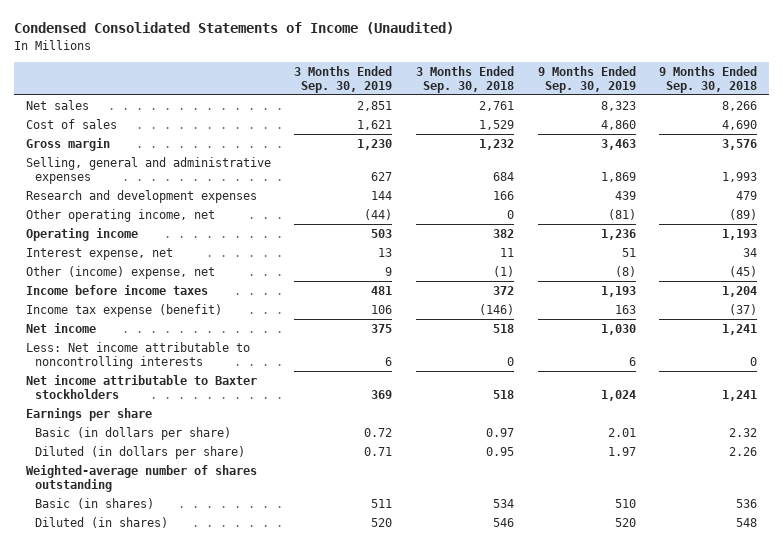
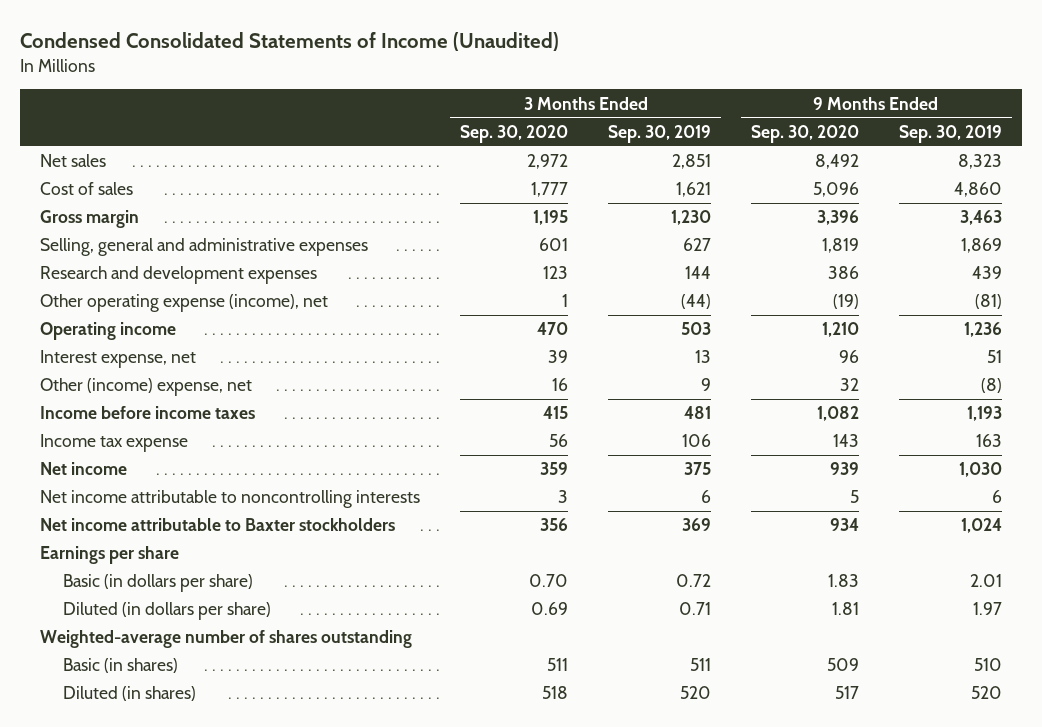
[415,65,514,93] 3 Months Ended Sep. 30, 2018 -> none
[659,65,758,93] 9 Months Ended Sep. 30, 2018 -> none
none -> [460,124,569,143] Sep. 30, 2020
none -> [751,124,860,143] Sep. 30, 2020
[25,208,215,222] Other operating income, net -> [40,294,329,313] Other operating expense (income), net
[25,303,222,317] Income tax expense (benefit) -> [40,434,189,453] Income tax expense
[25,341,250,370] Less: Net income attributable to noncontrolling interests -> [40,490,421,509] Net income attributable to noncontrolling interests

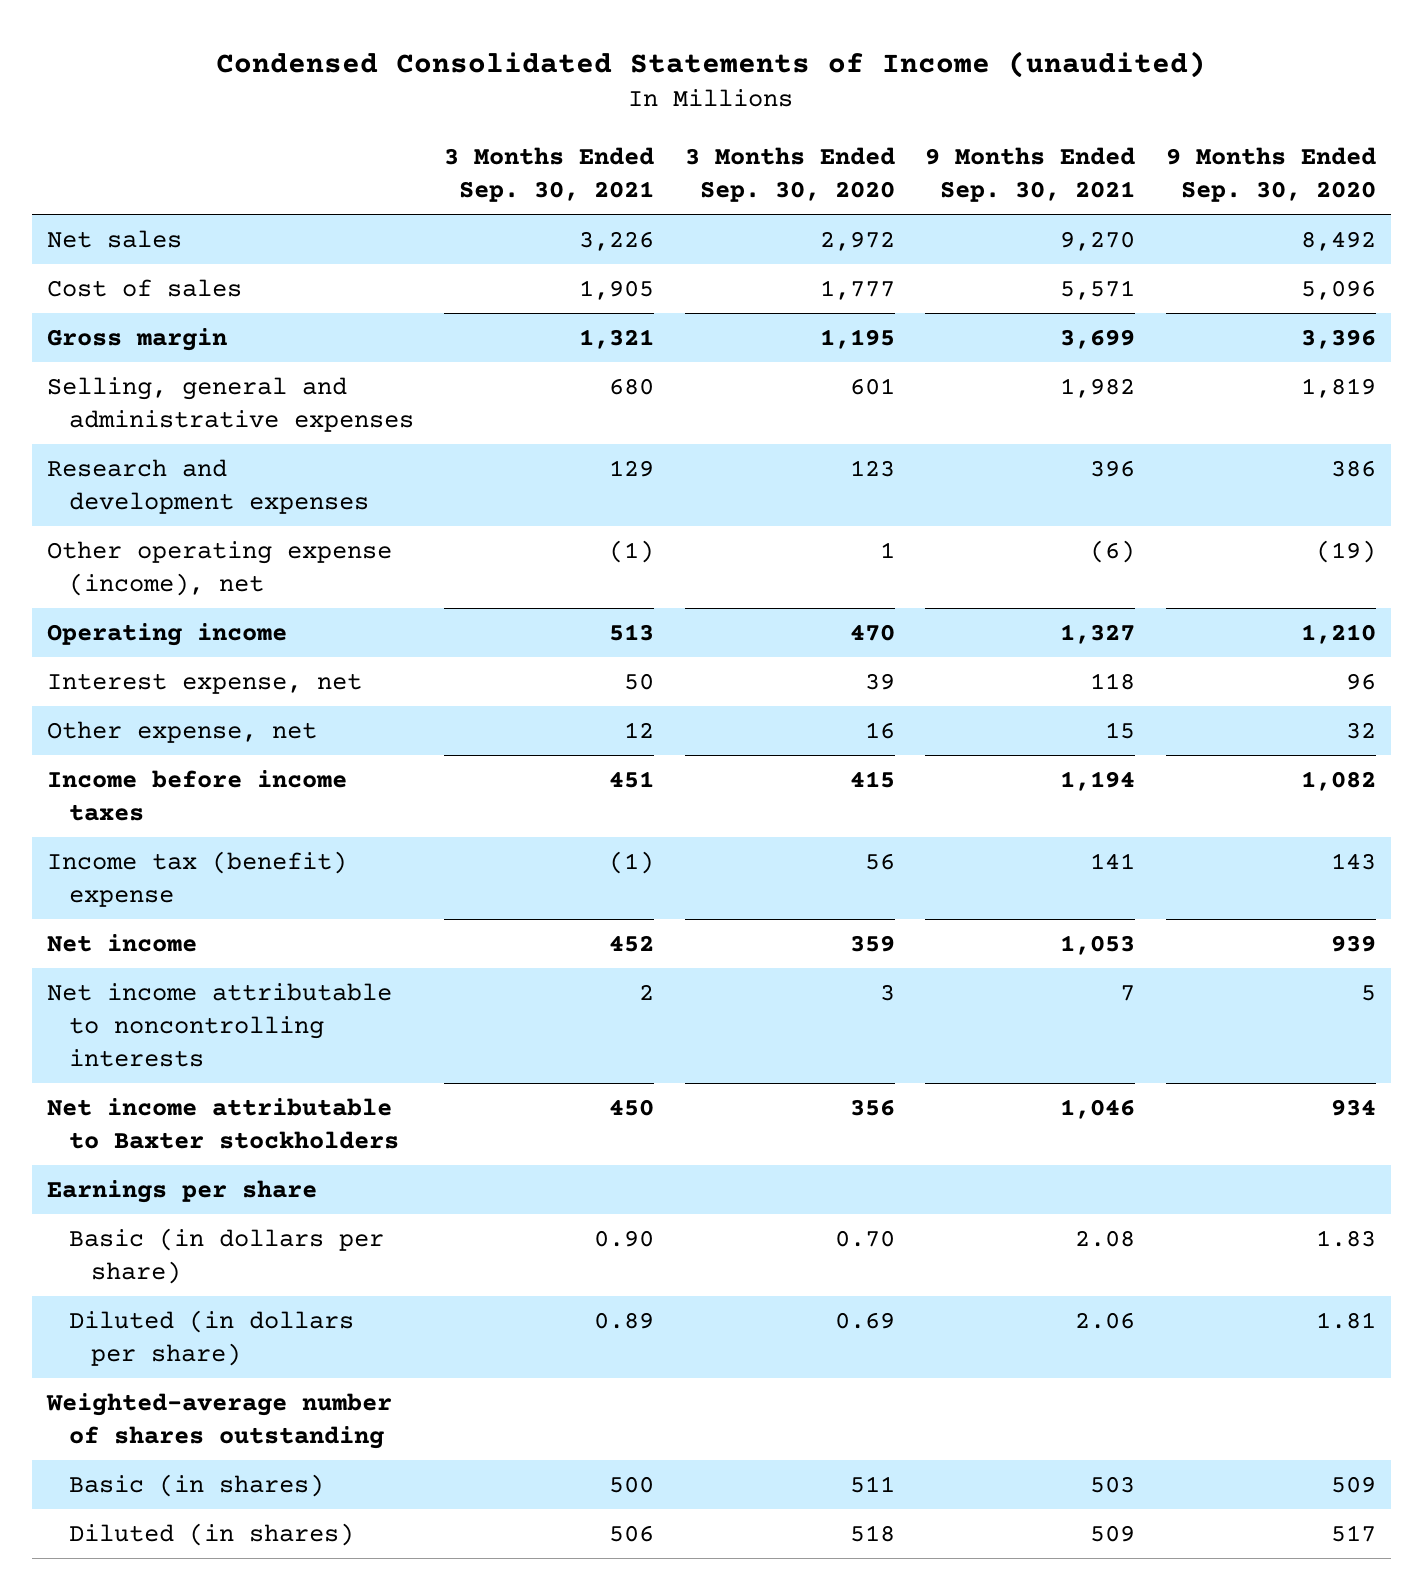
[20,31,560,51] Condensed Consolidated Statements of Income (Unaudited) -> [216,50,1207,78] Condensed Consolidated Statements of Income (unaudited)
[608,124,712,143] Sep. 30, 2019 -> none
[898,124,1002,143] Sep. 30, 2019 -> none
none -> [444,147,655,203] 3 Months Ended Sep. 30, 2021
none -> [925,147,1136,203] 9 Months Ended Sep. 30, 2021
[40,378,253,397] Other (income) expense, net -> [47,721,318,744] Other expense, net
[40,434,189,453] Income tax expense -> [47,851,348,908] Income tax (benefit) expense

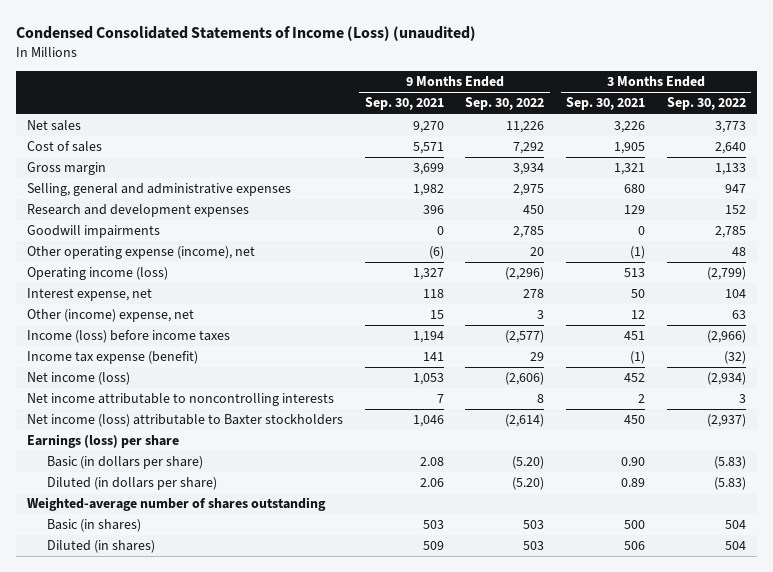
[216,50,1207,78] Condensed Consolidated Statements of Income (unaudited) -> [16,25,477,41] Condensed Consolidated Statements of Income (Loss) (unaudited)
[684,147,895,203] 3 Months Ended Sep. 30, 2020 -> none
[1165,147,1376,203] 9 Months Ended Sep. 30, 2020 -> none
none -> [465,97,545,111] Sep. 30, 2022
none -> [666,97,746,111] Sep. 30, 2022
none -> [27,225,161,239] Goodwill impairments
[47,623,288,647] Operating income -> [27,267,169,281] Operating income (loss)
[47,721,318,744] Other expense, net -> [27,309,195,323] Other (income) expense, net
[47,770,348,822] Income before income taxes -> [27,330,231,344] Income (loss) before income taxes
[47,851,348,908] Income tax (benefit) expense -> [27,351,199,365] Income tax expense (benefit)
[47,934,198,953] Net income -> [27,372,131,386] Net income (loss)
[47,1098,399,1150] Net income attributable to Baxter stockholders -> [27,414,344,428] Net income (loss) attributable to Baxter stockholders
[47,1180,318,1204] Earnings per share -> [27,434,180,449] Earnings (loss) per share

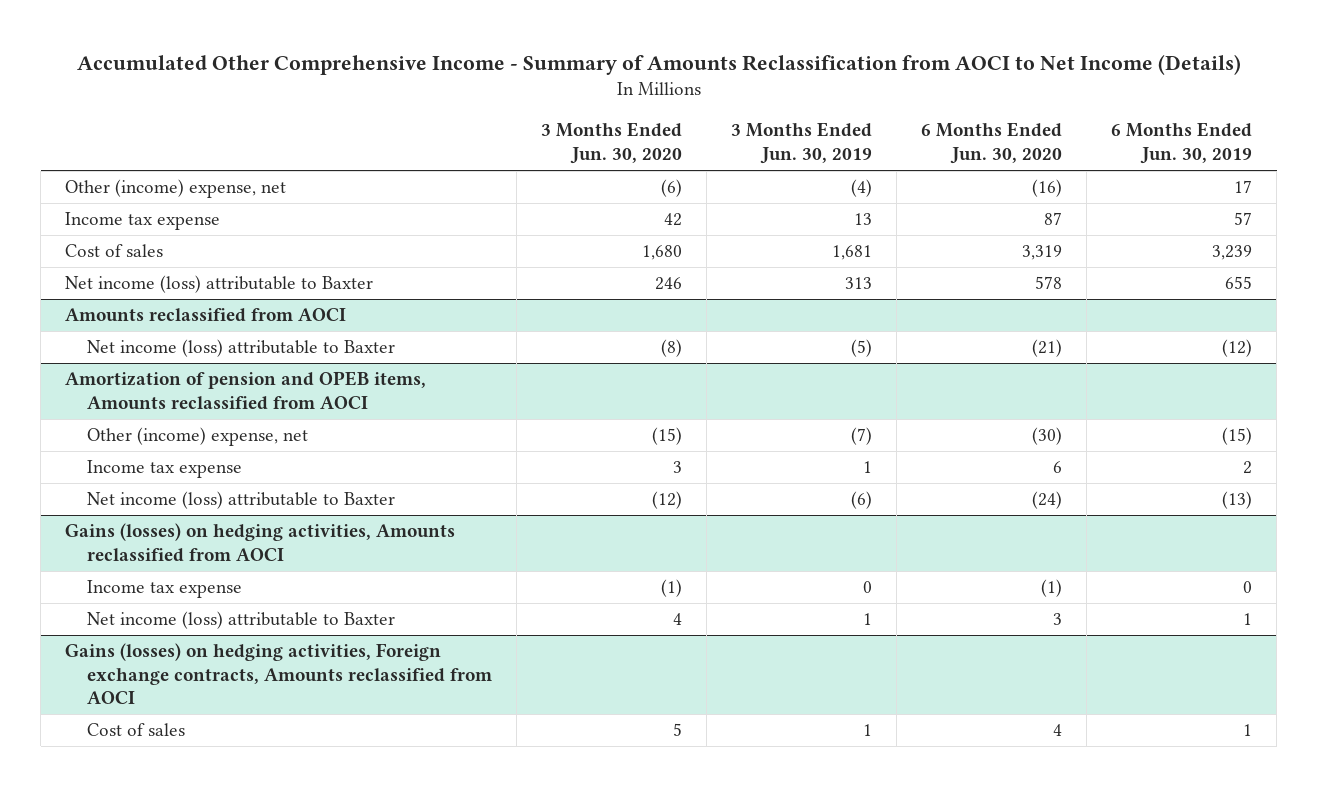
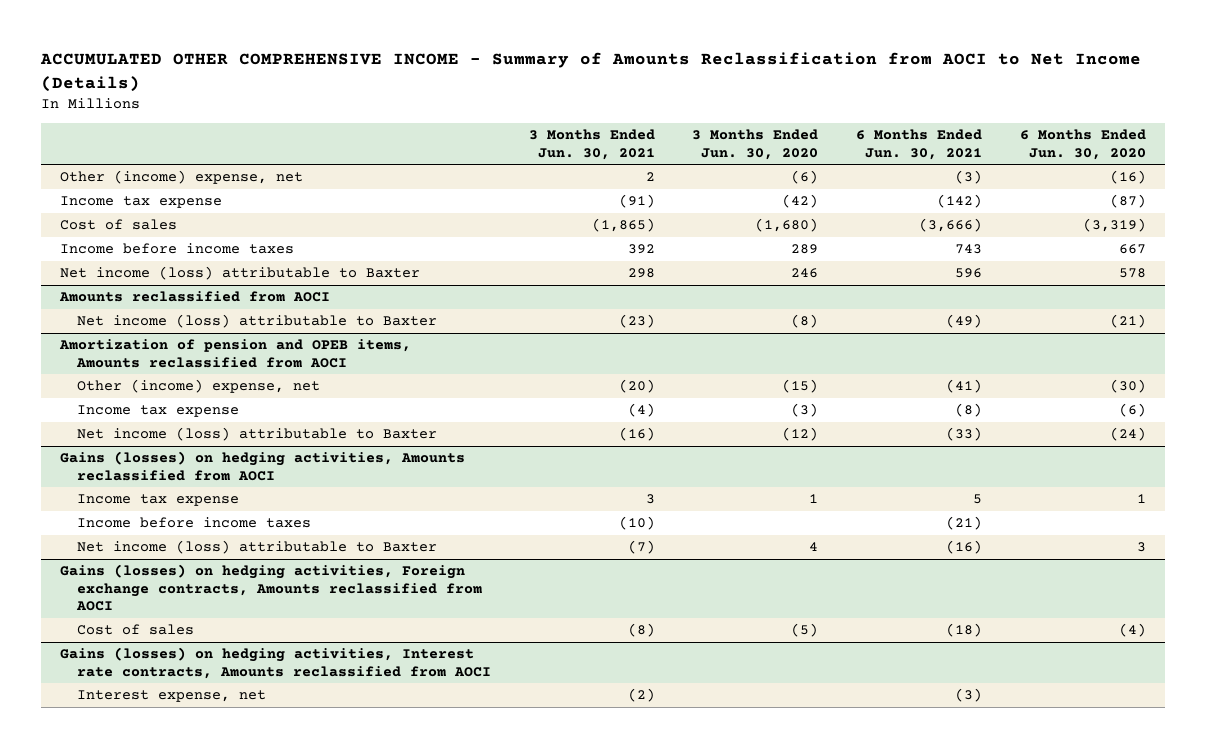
[76,54,1241,76] Accumulated Other Comprehensive Income - Summary of Amounts Reclassification from AOCI to Net Income (Details) -> [40,52,1142,92] ACCUMULATED OTHER COMPREHENSIVE INCOME - Summary of Amounts Reclassification from AOCI to Net Income (Details)
[731,122,873,165] 3 Months Ended Jun. 30, 2019 -> none
[1111,122,1253,165] 6 Months Ended Jun. 30, 2019 -> none
none -> [528,129,655,160] 3 Months Ended Jun. 30, 2021
none -> [856,129,983,160] 6 Months Ended Jun. 30, 2021
[664,213,683,227] 42 -> [782,194,819,209] (42)
[1044,212,1063,226] 87 -> [1109,194,1146,209] (87)
[642,245,683,261] 1,680 -> [755,218,819,233] (1,680)
[1022,245,1063,261] 3,319 -> [1082,218,1146,233] (3,319)
none -> [60,243,295,255] Income before income taxes
[673,461,683,474] 3 -> [791,403,819,418] (3)
[1053,461,1063,474] 6 -> [1118,403,1146,418] (6)
[661,579,683,598] (1) -> [809,494,819,504] 1
[1041,579,1063,598] (1) -> [1136,494,1146,504] 1
none -> [76,517,311,529] Income before income taxes
[673,723,683,737] 5 -> [791,623,819,638] (5)
[1053,724,1063,737] 4 -> [1118,623,1146,638] (4)
none -> [60,647,491,679] Gains (losses) on hedging activities, Interest rate contracts, Amounts reclassified from AOCI
none -> [76,690,266,703] Interest expense, net

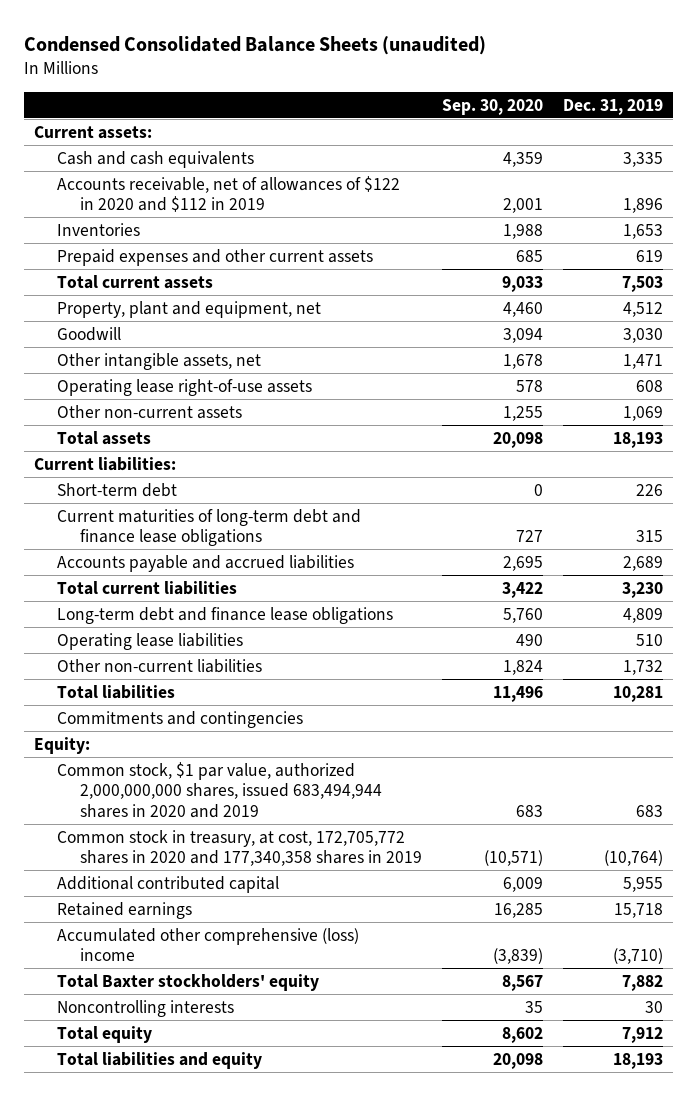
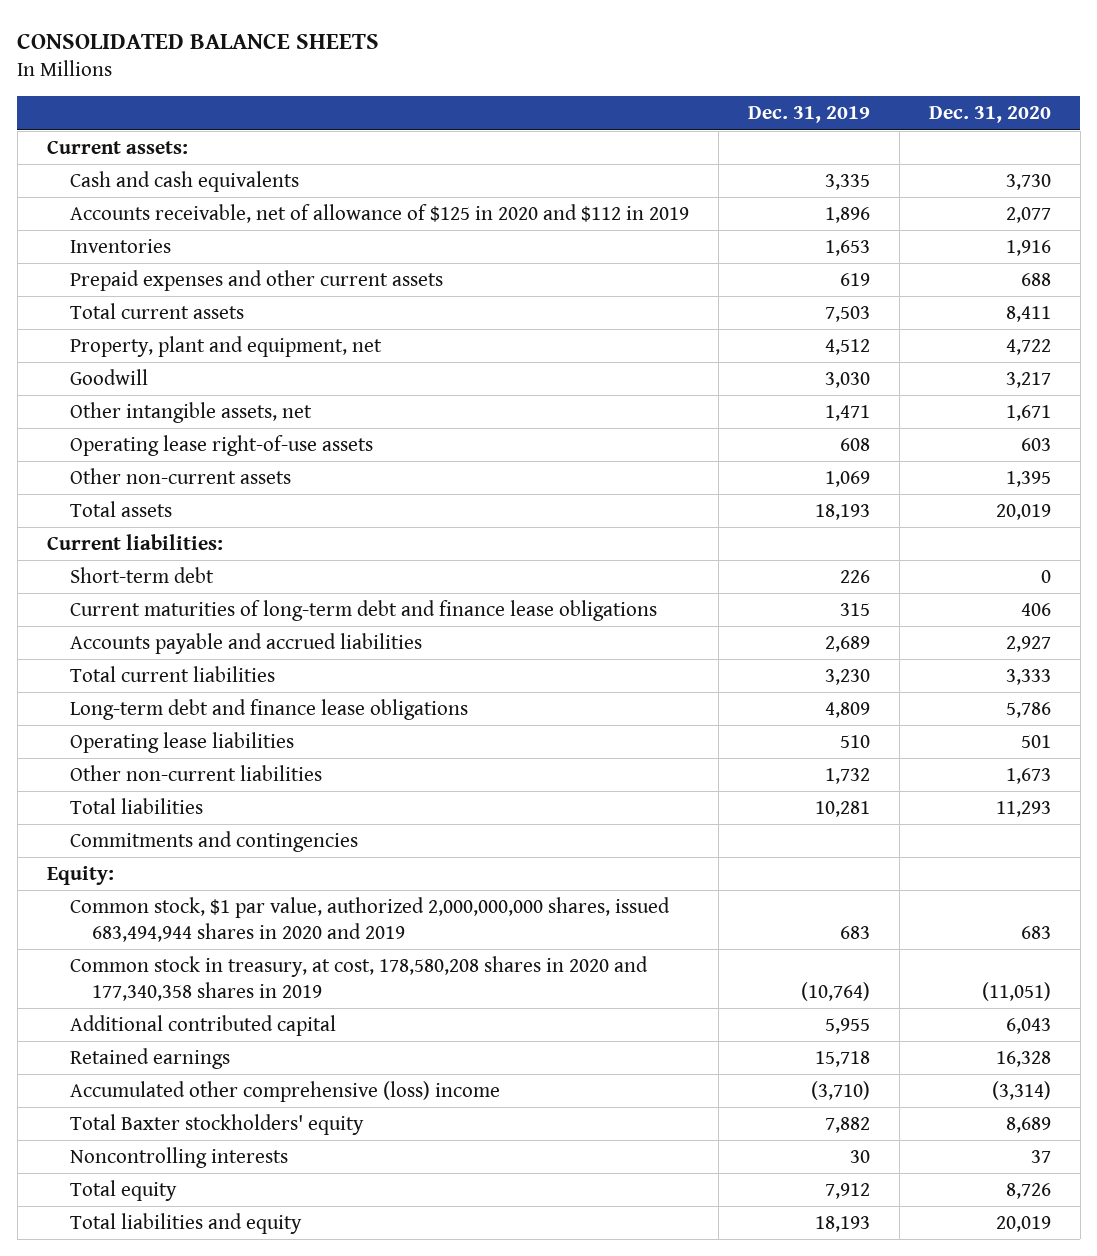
[23,35,486,55] Condensed Consolidated Balance Sheets (unaudited) -> [17,33,380,49] CONSOLIDATED BALANCE SHEETS
[442,98,544,115] Sep. 30, 2020 -> none
none -> [928,106,1051,124] Dec. 31, 2020
[56,175,400,213] Accounts receivable, net of allowances of $122 in 2020 and $112 in 2019 -> [69,203,689,223] Accounts receivable, net of allowance of $125 in 2020 and $112 in 2019
[56,829,422,867] Common stock in treasury, at cost, 172,705,772 shares in 2020 and 177,340,358 shares in 2019 -> [69,955,648,1002] Common stock in treasury, at cost, 178,580,208 shares in 2020 and 177,340,358 shares in 2019

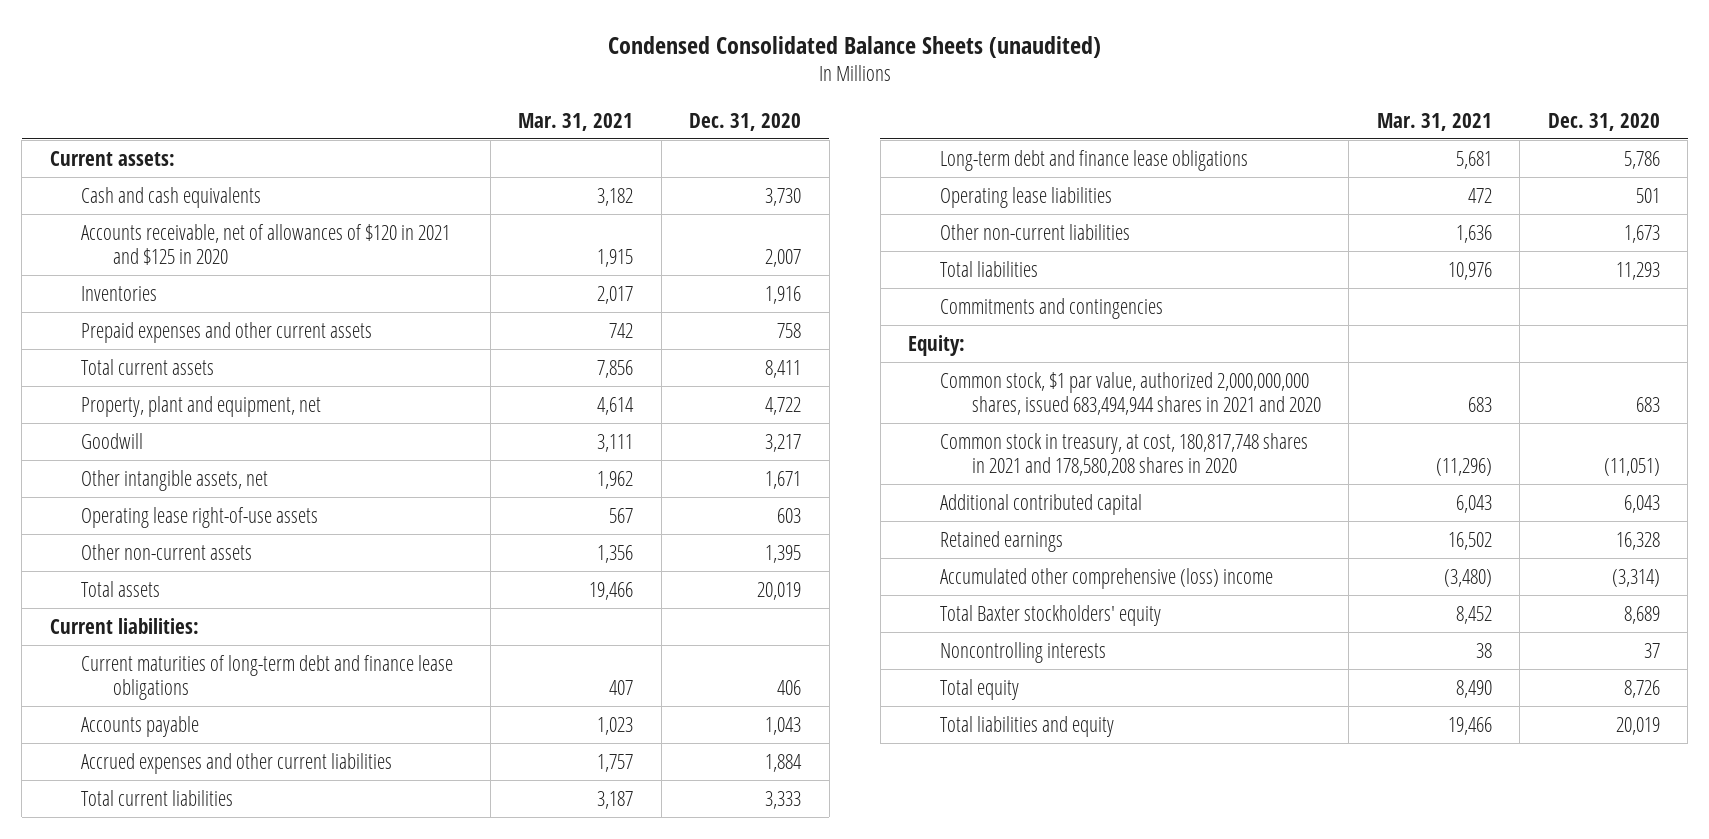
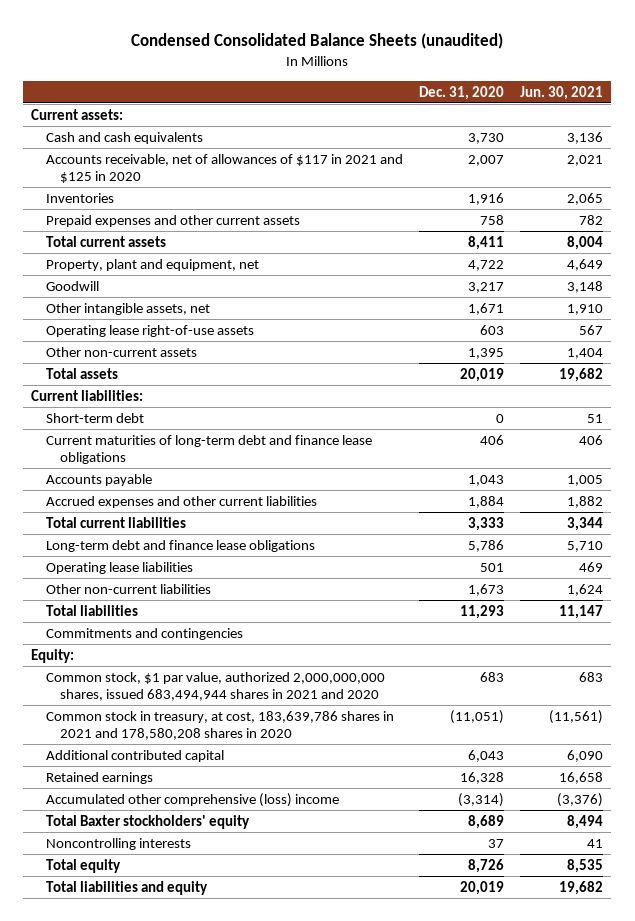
[518,112,634,131] Mar. 31, 2021 -> none
none -> [520,85,604,100] Jun. 30, 2021
[81,223,451,266] Accounts receivable, net of allowances of $120 in 2021 and $125 in 2020 -> [45,153,403,183] Accounts receivable, net of allowances of $117 in 2021 and $125 in 2020
none -> [45,412,144,423] Short-term debt
[940,432,1309,477] Common stock in treasury, at cost, 180,817,748 shares in 2021 and 178,580,208 shares in 2020 -> [45,710,394,740] Common stock in treasury, at cost, 183,639,786 shares in 2021 and 178,580,208 shares in 2020

